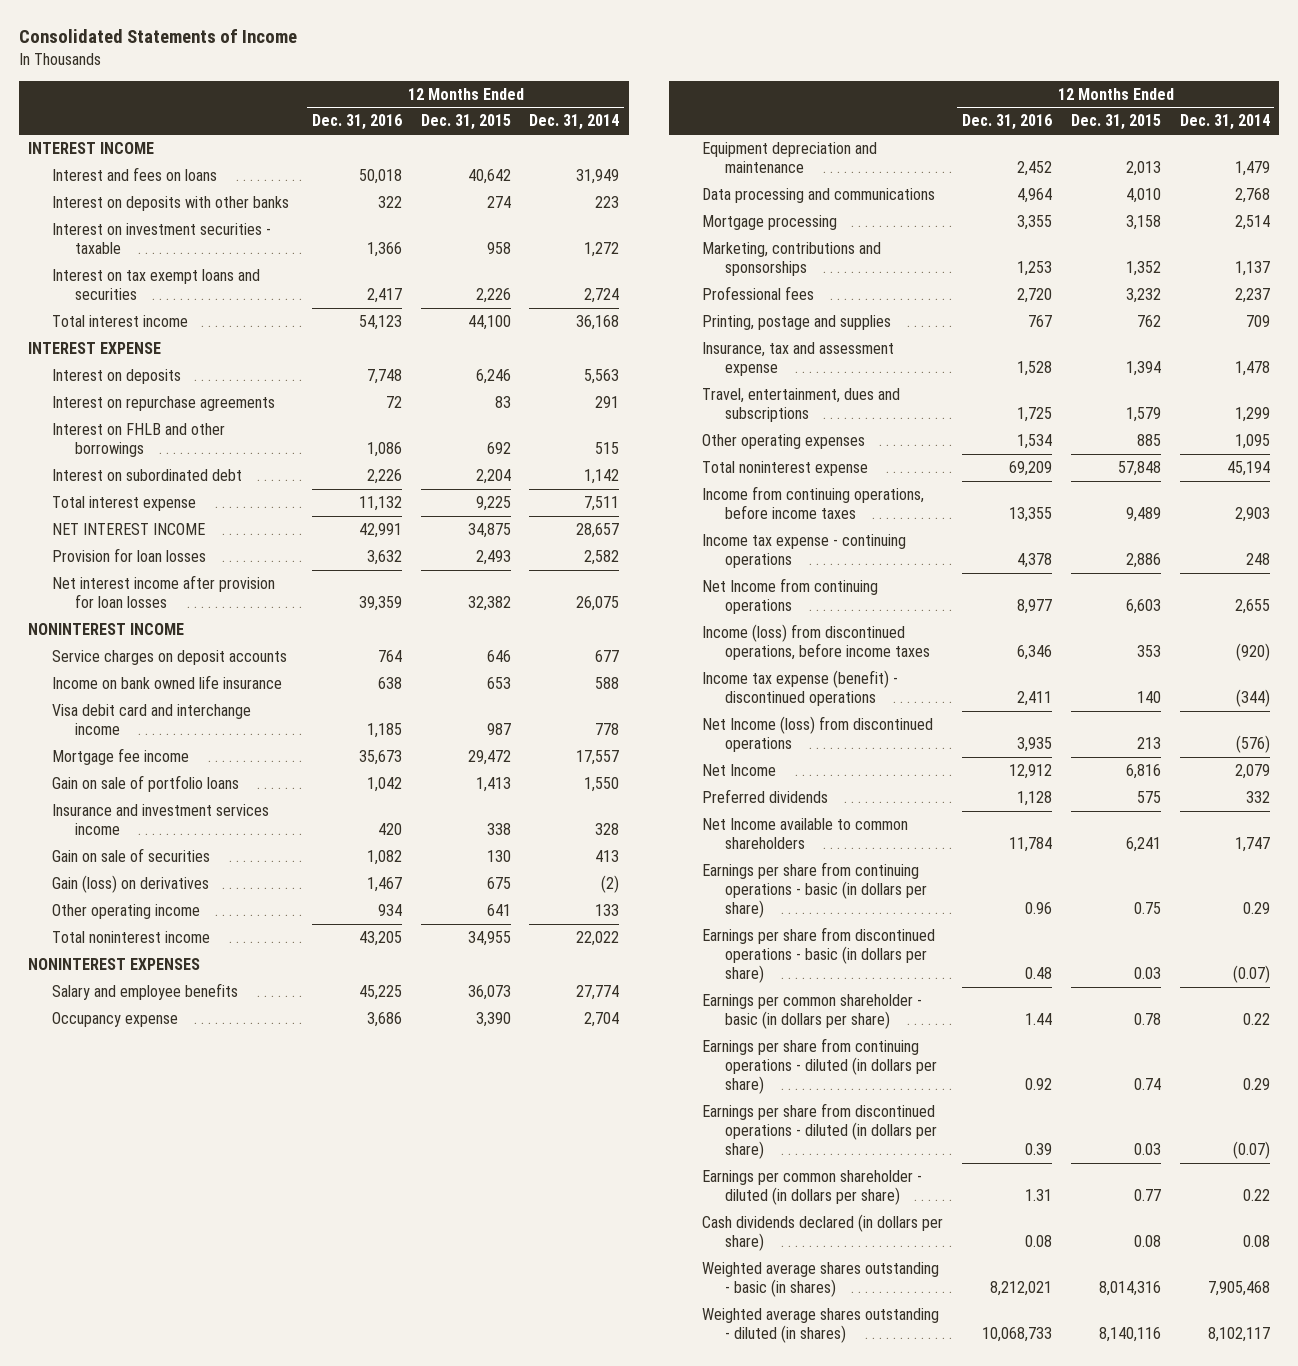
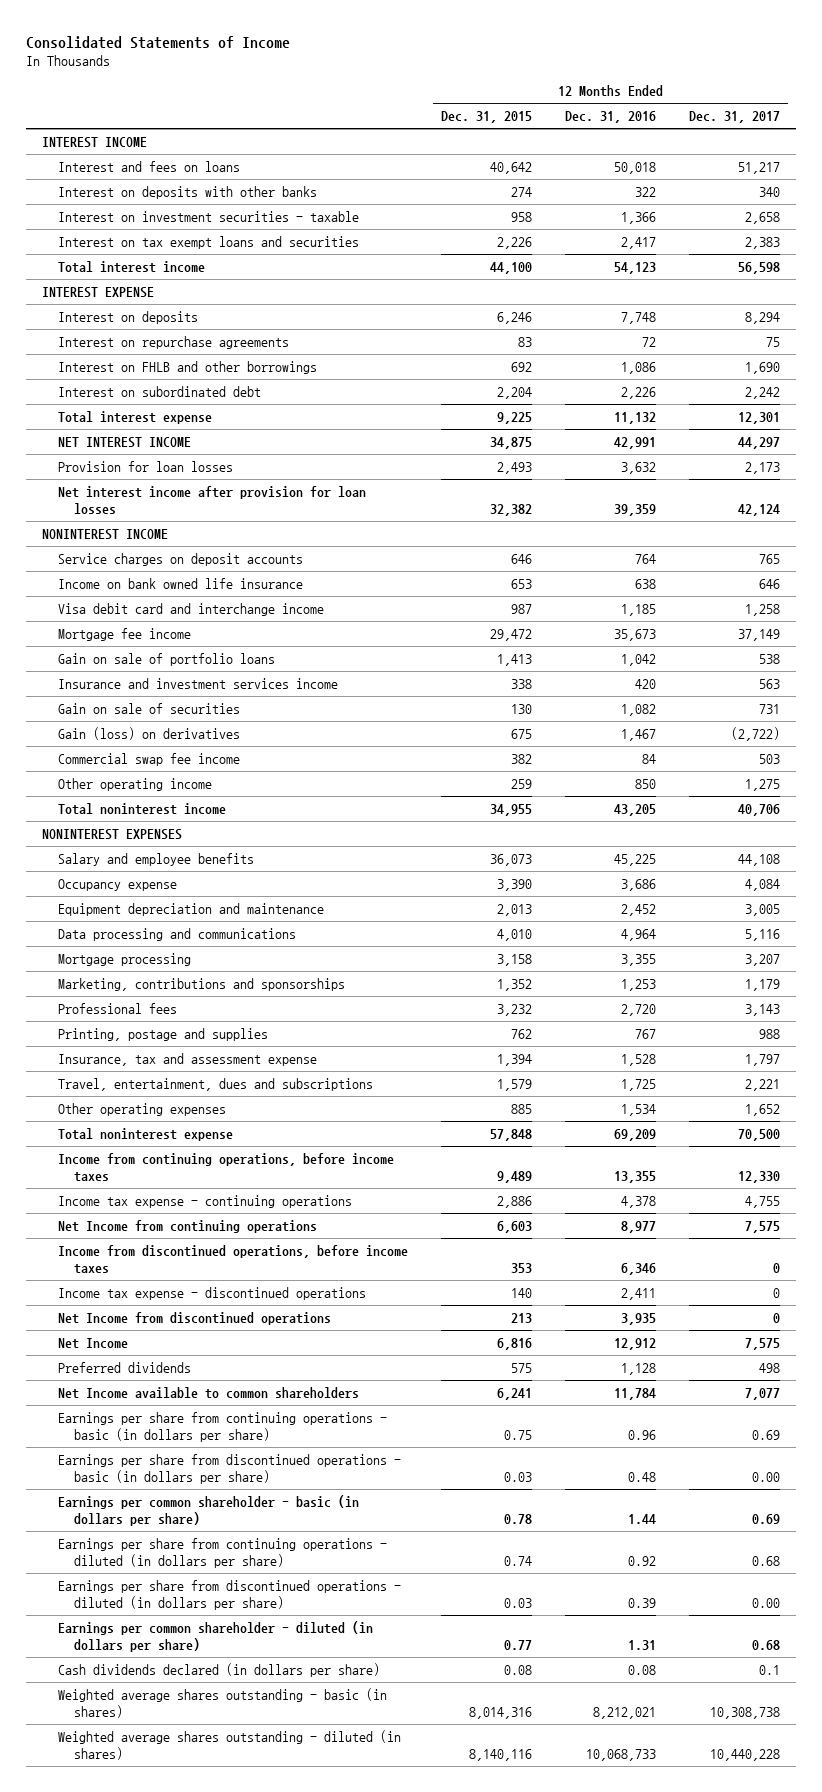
[529,114,620,131] Dec. 31, 2014 -> none
none -> [689,111,781,124] Dec. 31, 2017
none -> [58,752,241,766] Commercial swap fee income
[377,904,402,917] 934 -> [635,778,657,789] 850
[486,904,511,917] 641 -> [511,778,533,789] 259
[701,624,931,661] Income (loss) from discontinued operations, before income taxes -> [58,1244,409,1275] Income from discontinued operations, before income taxes
[701,670,898,707] Income tax expense (benefit) - discontinued operations -> [58,1286,367,1300] Income tax expense - discontinued operations
[701,716,933,753] Net Income (loss) from discontinued operations -> [58,1311,332,1325] Net Income from discontinued operations

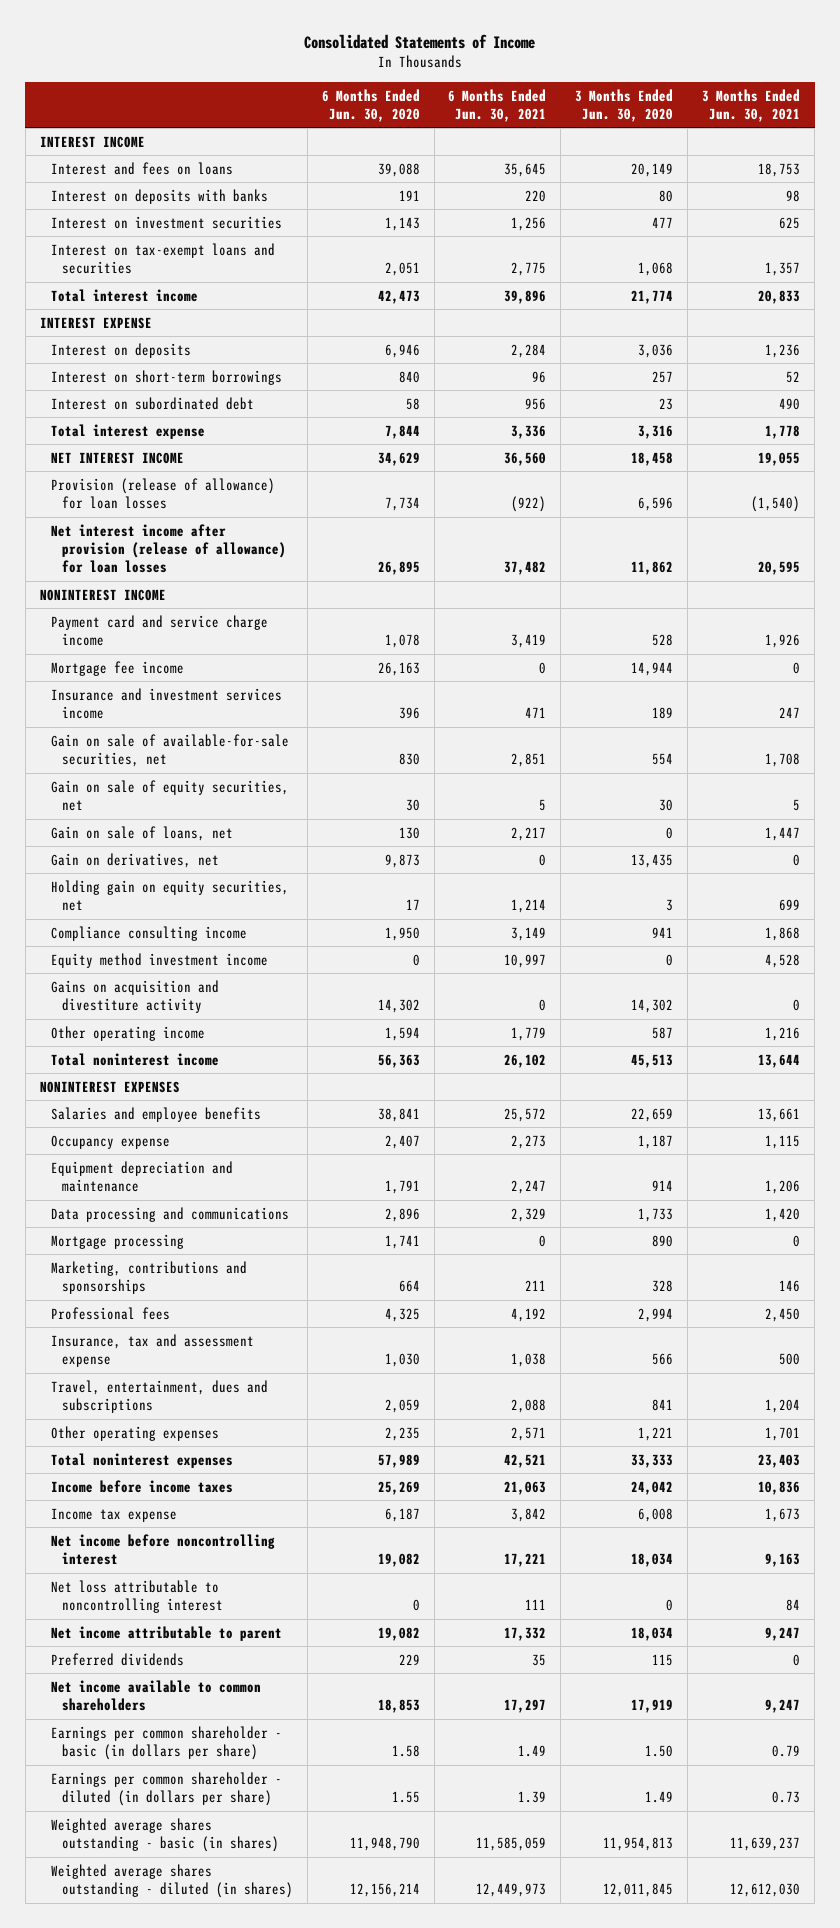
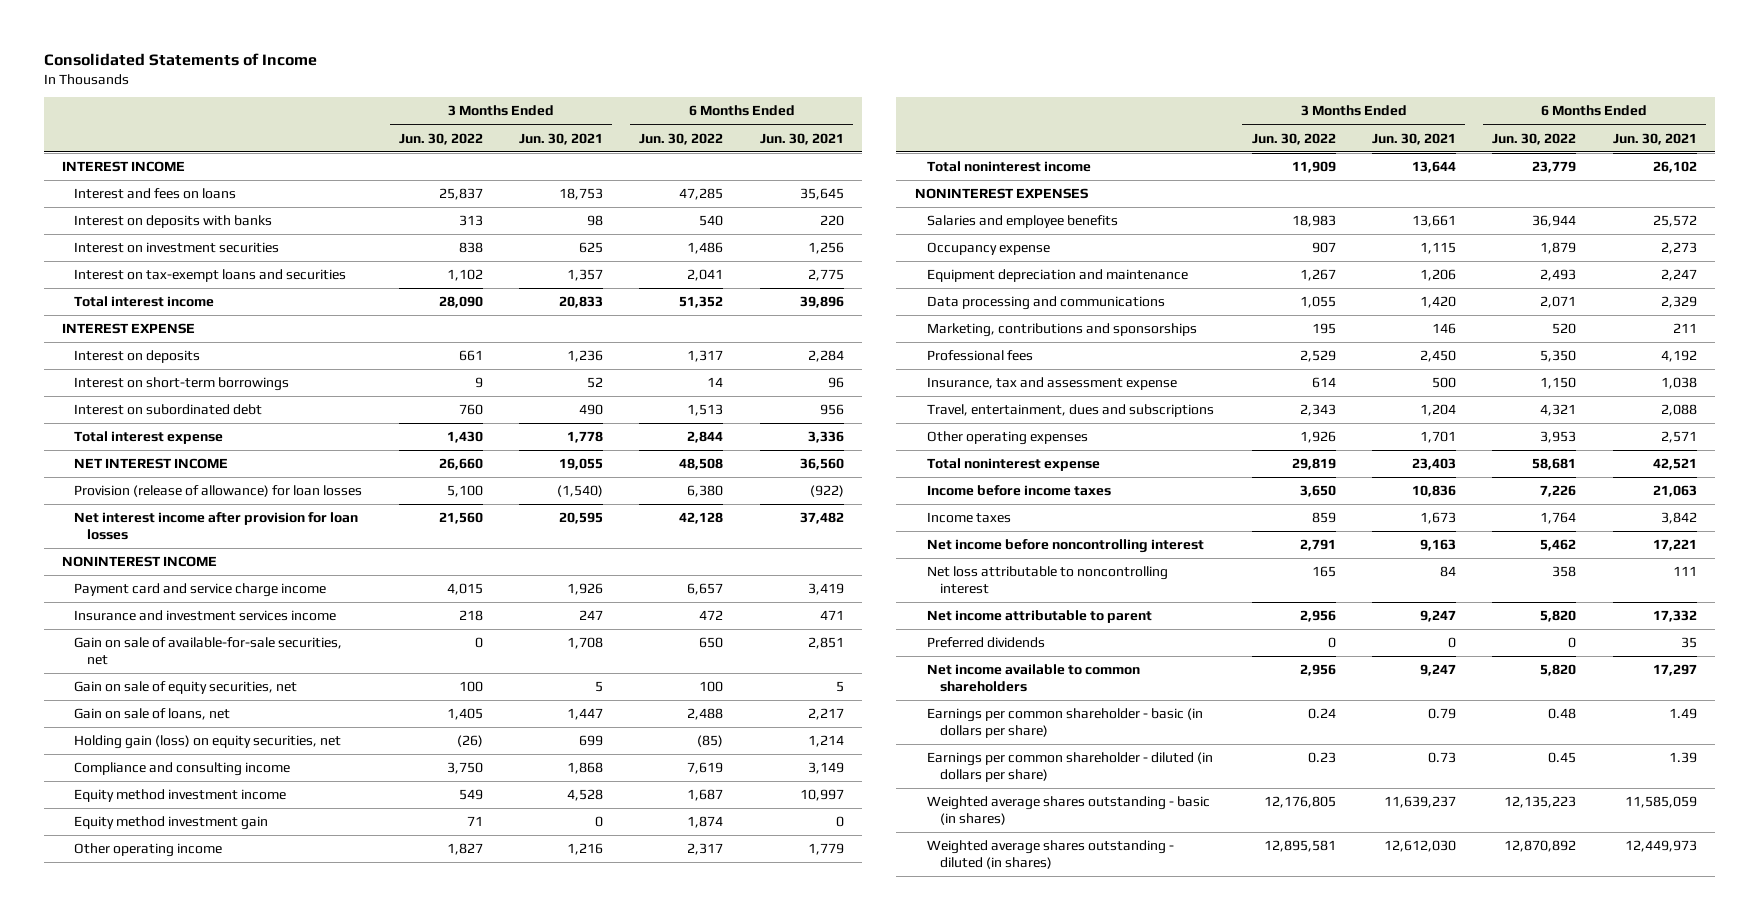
[321,88,420,122] 6 Months Ended Jun. 30, 2020 -> none
[575,88,674,122] 3 Months Ended Jun. 30, 2020 -> none
none -> [398,132,483,145] Jun. 30, 2022
none -> [639,132,724,145] Jun. 30, 2022
[50,523,286,574] Net interest income after provision (release of allowance) for loan losses -> [74,512,359,540] Net interest income after provision for loan losses
[50,660,184,676] Mortgage fee income -> none
[50,852,219,868] Gain on derivatives, net -> none
[50,879,289,911] Holding gain on equity securities, net -> [74,735,342,750] Holding gain (loss) on equity securities, net
[50,925,247,941] Compliance consulting income -> [74,762,291,777] Compliance and consulting income
[50,979,219,1013] Gains on acquisition and divestiture activity -> none
none -> [74,816,269,831] Equity method investment gain
[50,1233,184,1249] Mortgage processing -> none
[50,1452,233,1468] Total noninterest expenses -> [927,458,1101,472] Total noninterest expense
[50,1507,177,1522] Income tax expense -> [927,512,1012,524] Income taxes

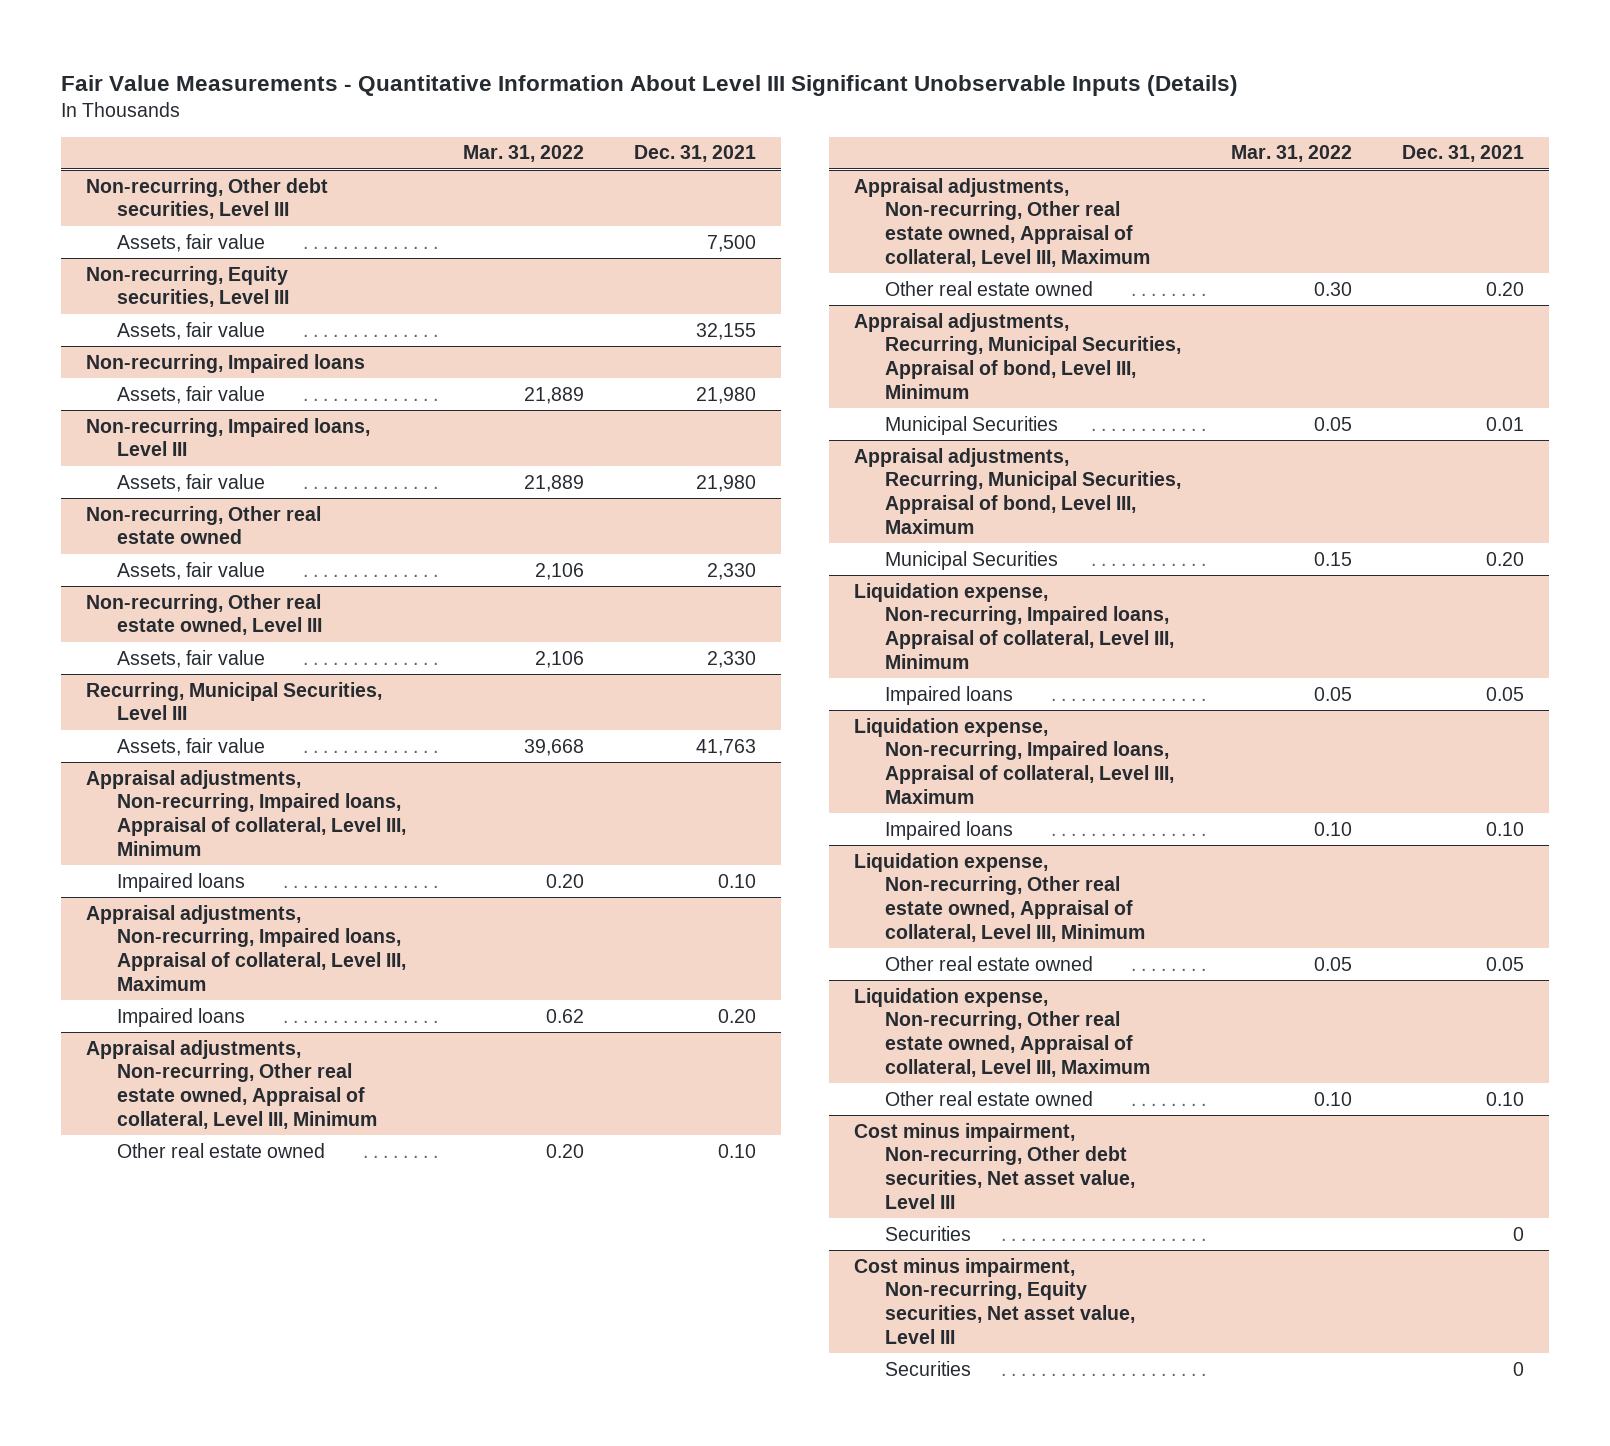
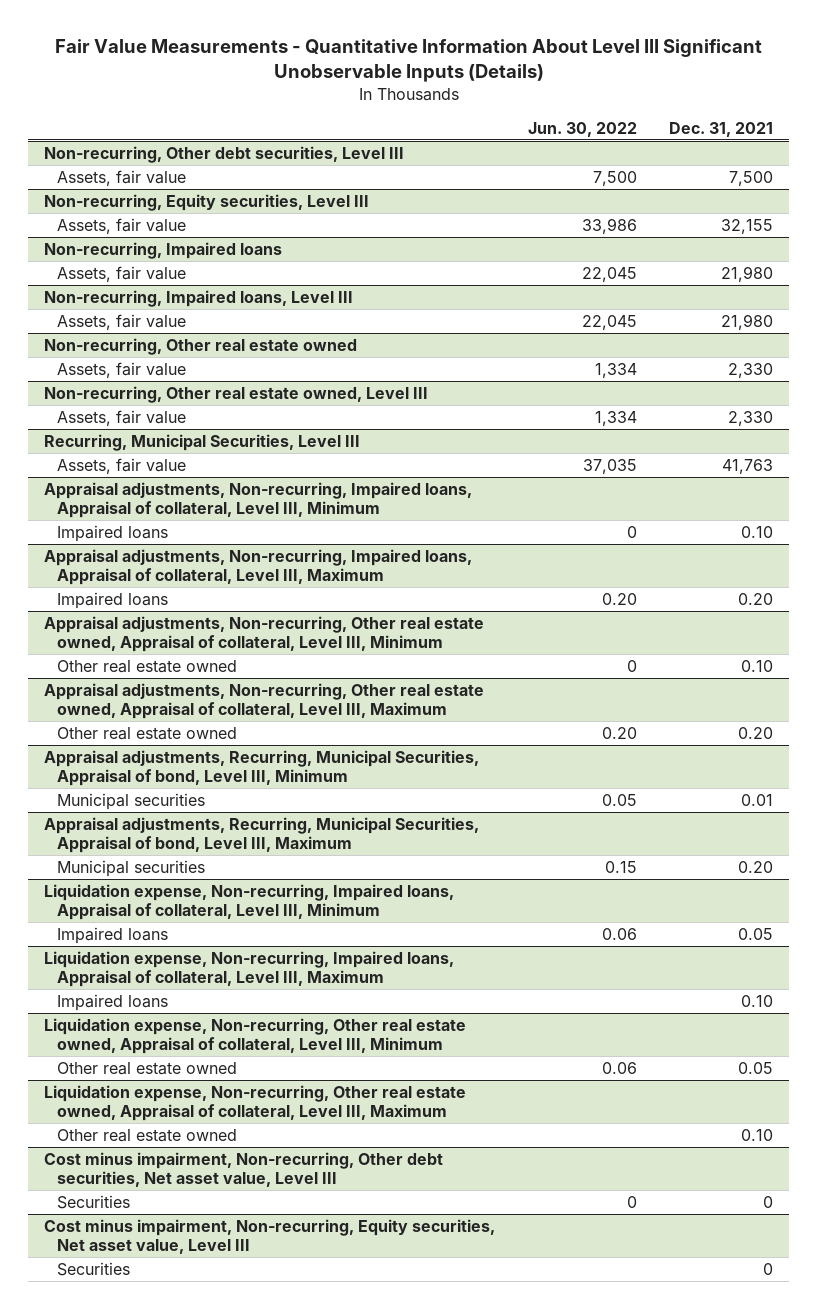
[462,145,584,163] Mar. 31, 2022 -> none
none -> [527,121,637,137] Jun. 30, 2022
[884,415,1058,435] Municipal Securities -> [56,793,205,811] Municipal securities
[884,550,1058,570] Municipal Securities -> [56,860,205,878] Municipal securities

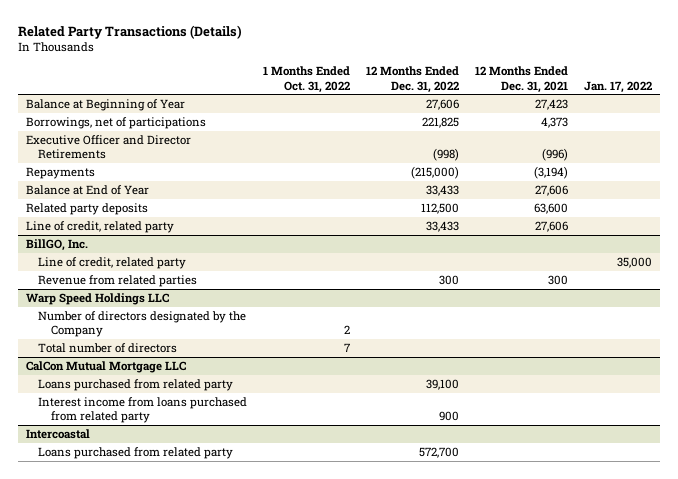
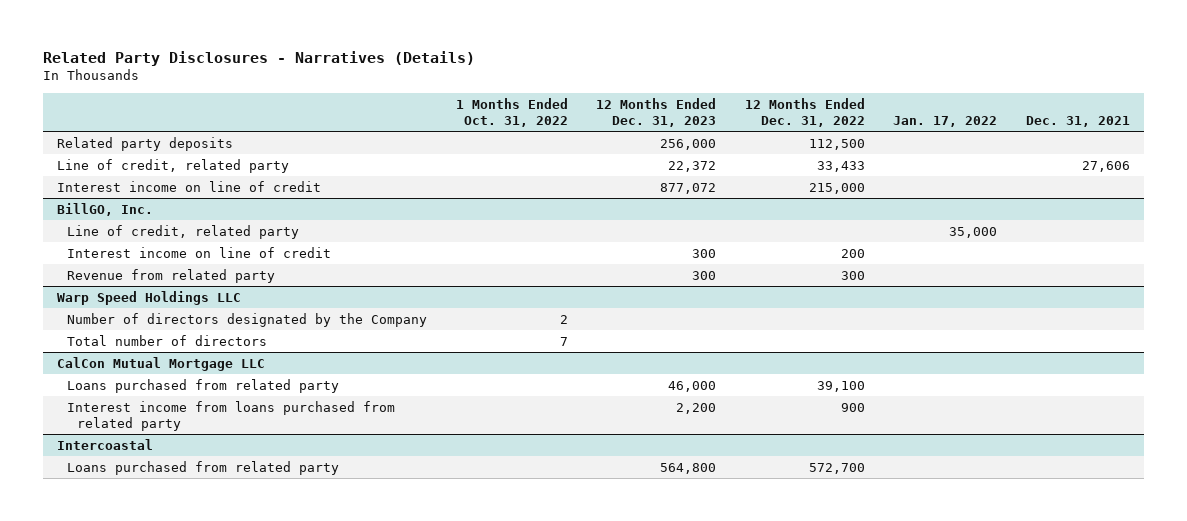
[17,24,242,39] Related Party Transactions (Details) -> [43,50,476,66] Related Party Disclosures - Narratives (Details)
[475,66,569,93] 12 Months Ended Dec. 31, 2021 -> none
none -> [596,97,717,127] 12 Months Ended Dec. 31, 2023
none -> [1025,115,1130,127] Dec. 31, 2021
[25,99,185,112] Balance at Beginning of Year -> none
[25,117,206,130] Borrowings, net of participations -> none
[25,135,191,160] Executive Officer and Director Retirements -> none
[25,167,95,180] Repayments -> none
[25,185,149,196] Balance at End of Year -> none
none -> [57,180,322,192] Interest income on line of credit
none -> [67,246,332,258] Interest income on line of credit
[38,275,198,288] Revenue from related parties -> [67,268,276,283] Revenue from related party

